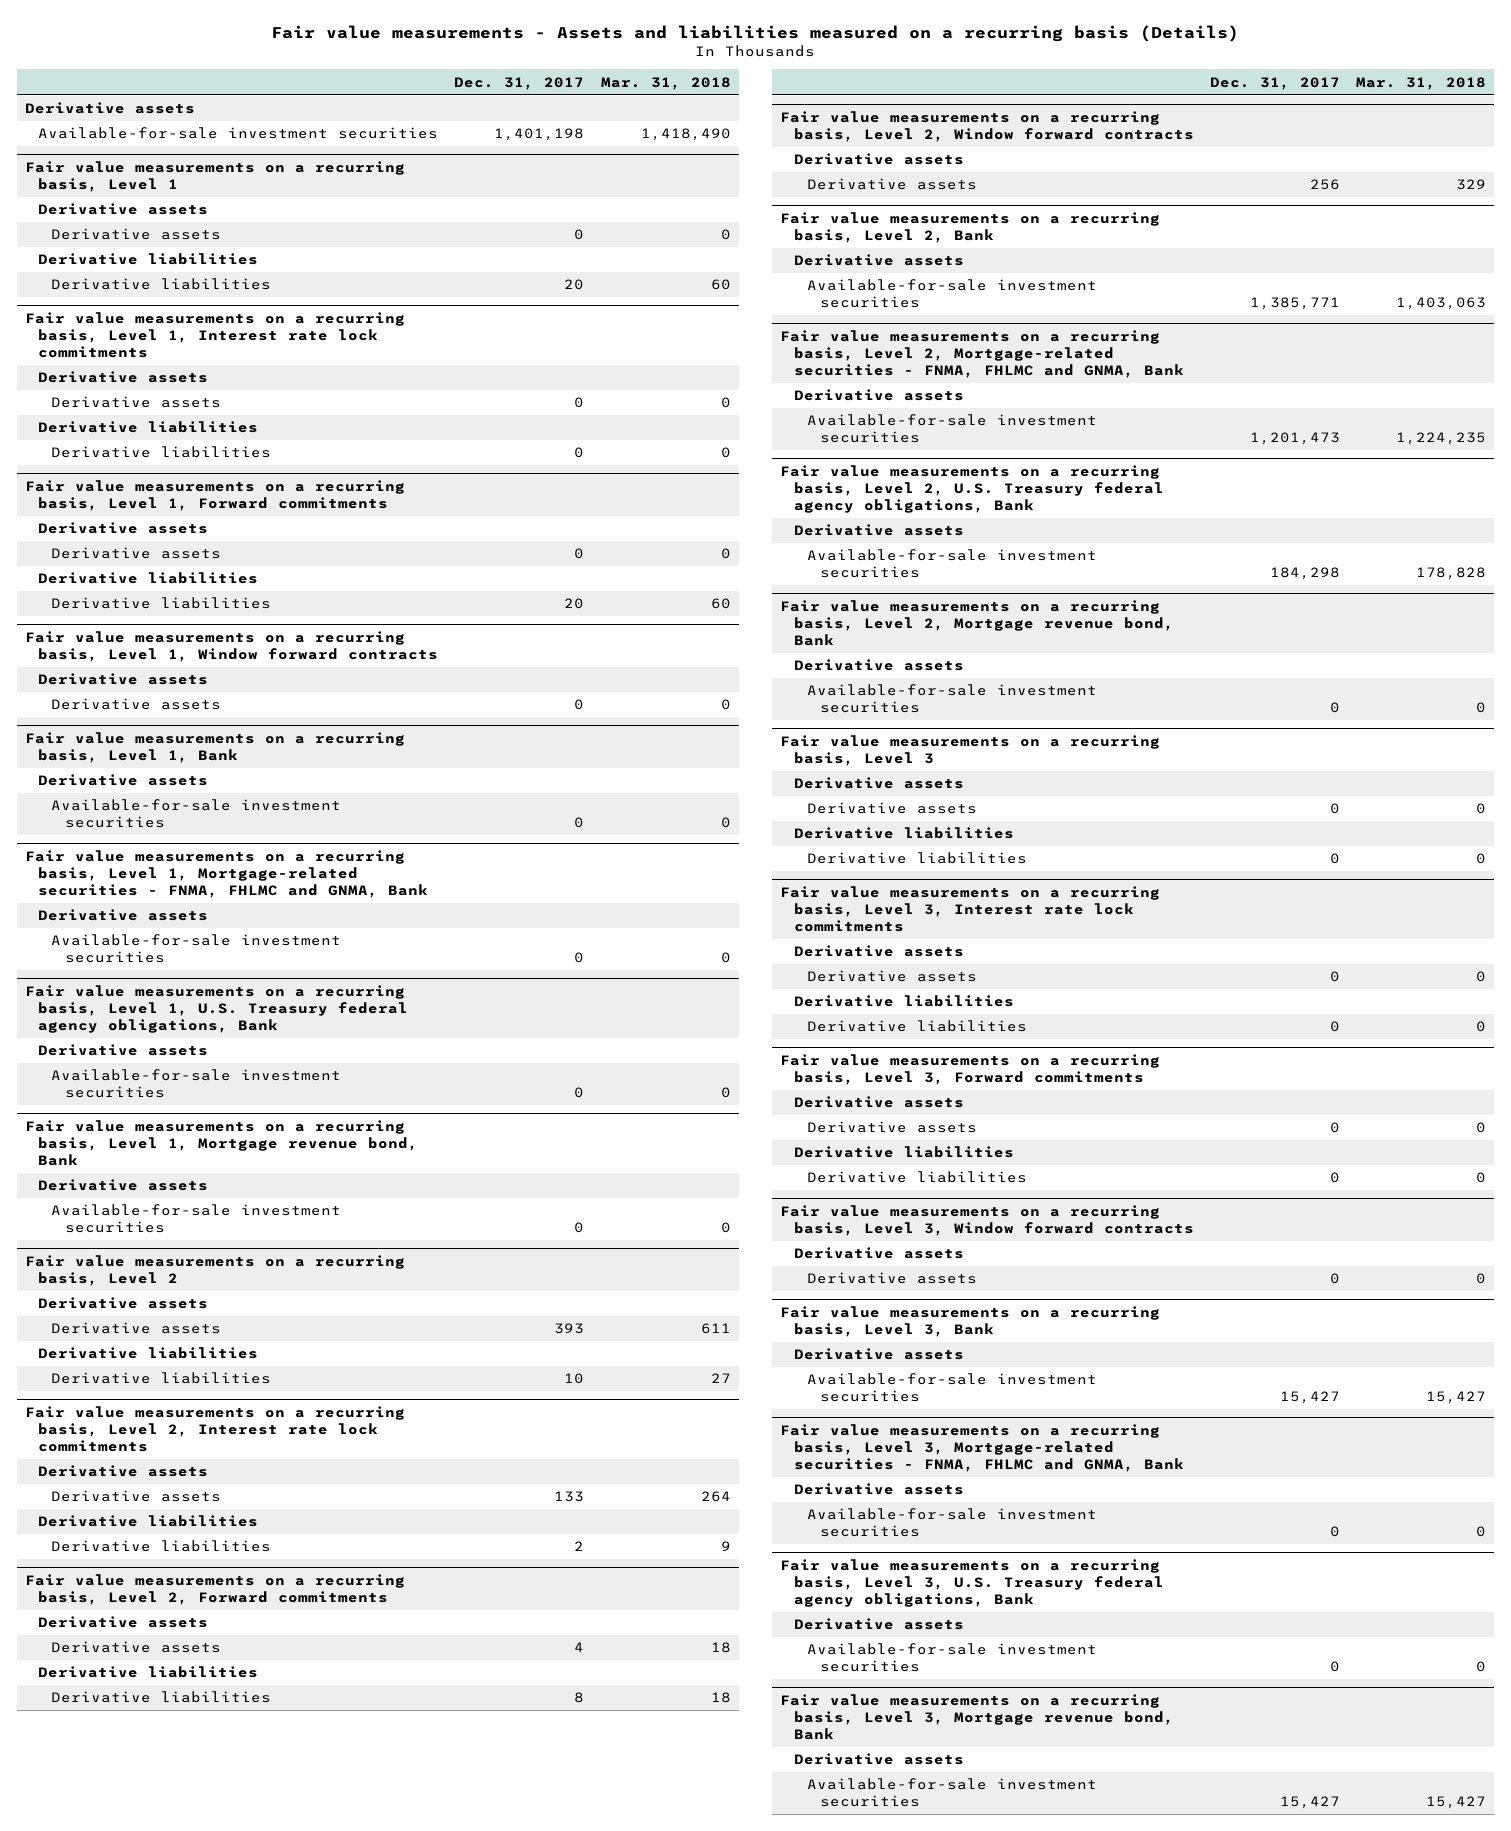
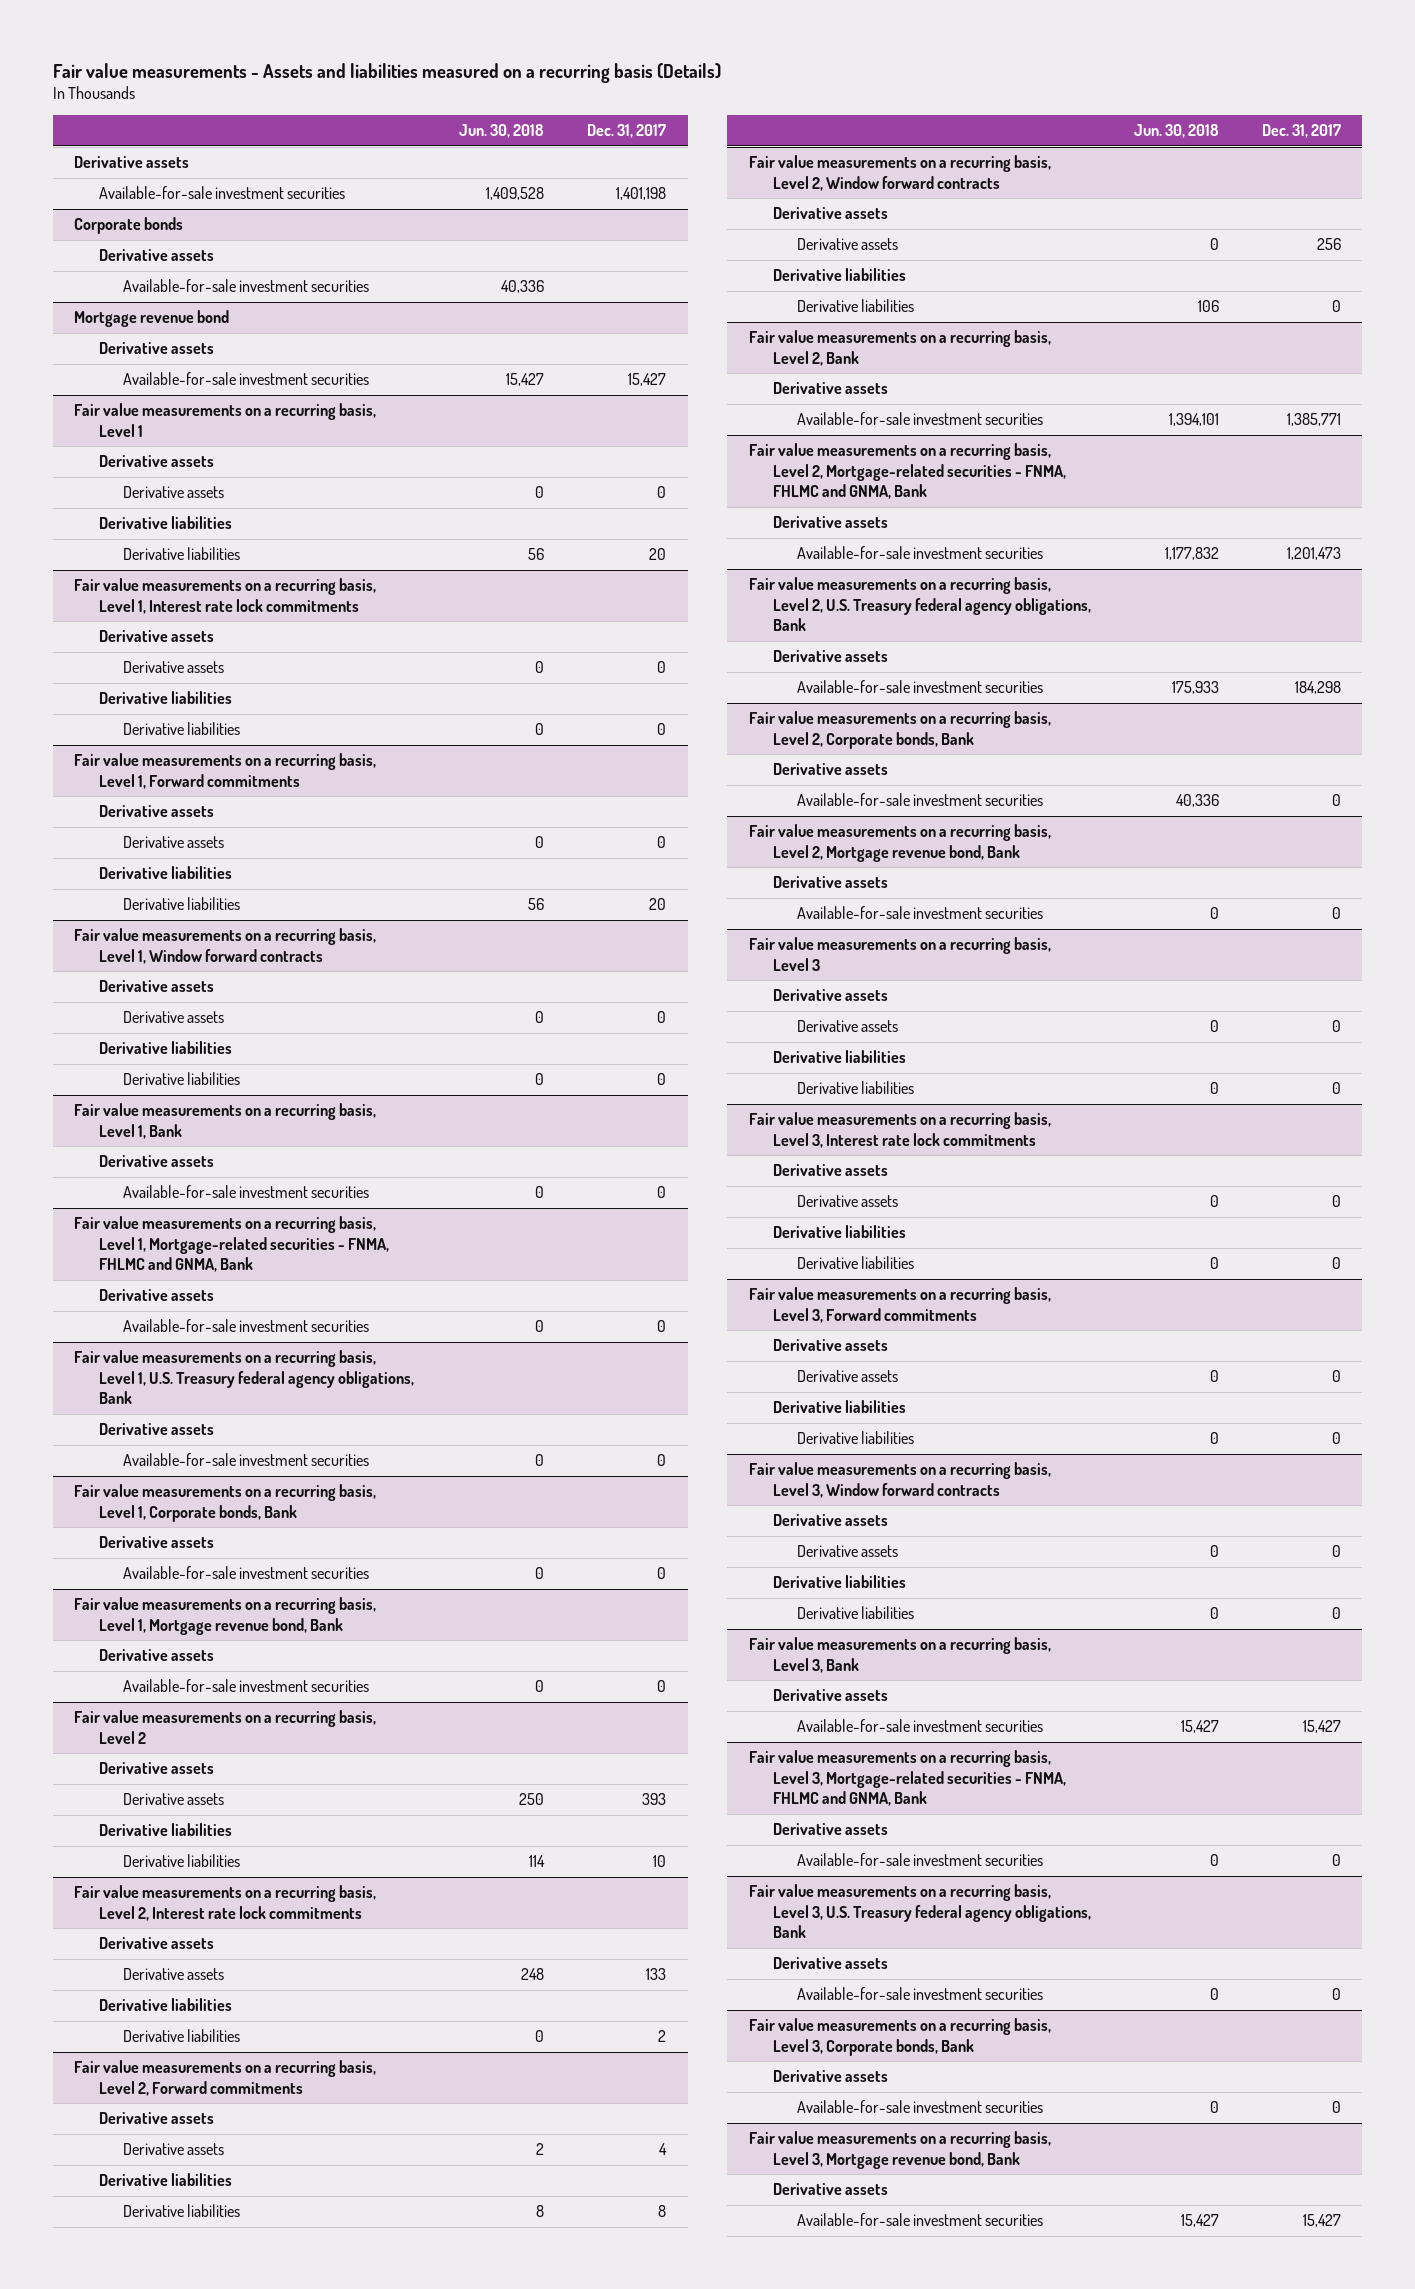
[600,76,731,90] Mar. 31, 2018 -> none
none -> [459,124,545,139] Jun. 30, 2018
none -> [74,217,184,235] Corporate bonds
none -> [98,249,214,262] Derivative assets
none -> [122,279,369,293] Available-for-sale investment securities
none -> [74,310,230,328] Mortgage revenue bond
none -> [98,342,214,355] Derivative assets
none -> [122,372,369,386] Available-for-sale investment securities
none -> [98,1041,232,1055] Derivative liabilities
none -> [122,1072,240,1086] Derivative liabilities
none -> [74,1484,377,1522] Fair value measurements on a recurring basis, Level 1, Corporate bonds, Bank
none -> [98,1536,214,1549] Derivative assets
none -> [122,1566,369,1580] Available-for-sale investment securities
none -> [773,268,907,282] Derivative liabilities
none -> [797,299,915,313] Derivative liabilities
none -> [748,711,1051,749] Fair value measurements on a recurring basis, Level 2, Corporate bonds, Bank
none -> [773,763,889,776] Derivative assets
none -> [797,793,1044,807] Available-for-sale investment securities
none -> [773,1575,907,1589] Derivative liabilities
none -> [797,1606,915,1620] Derivative liabilities
none -> [748,2018,1051,2056] Fair value measurements on a recurring basis, Level 3, Corporate bonds, Bank
none -> [773,2070,889,2083] Derivative assets
none -> [797,2100,1044,2114] Available-for-sale investment securities

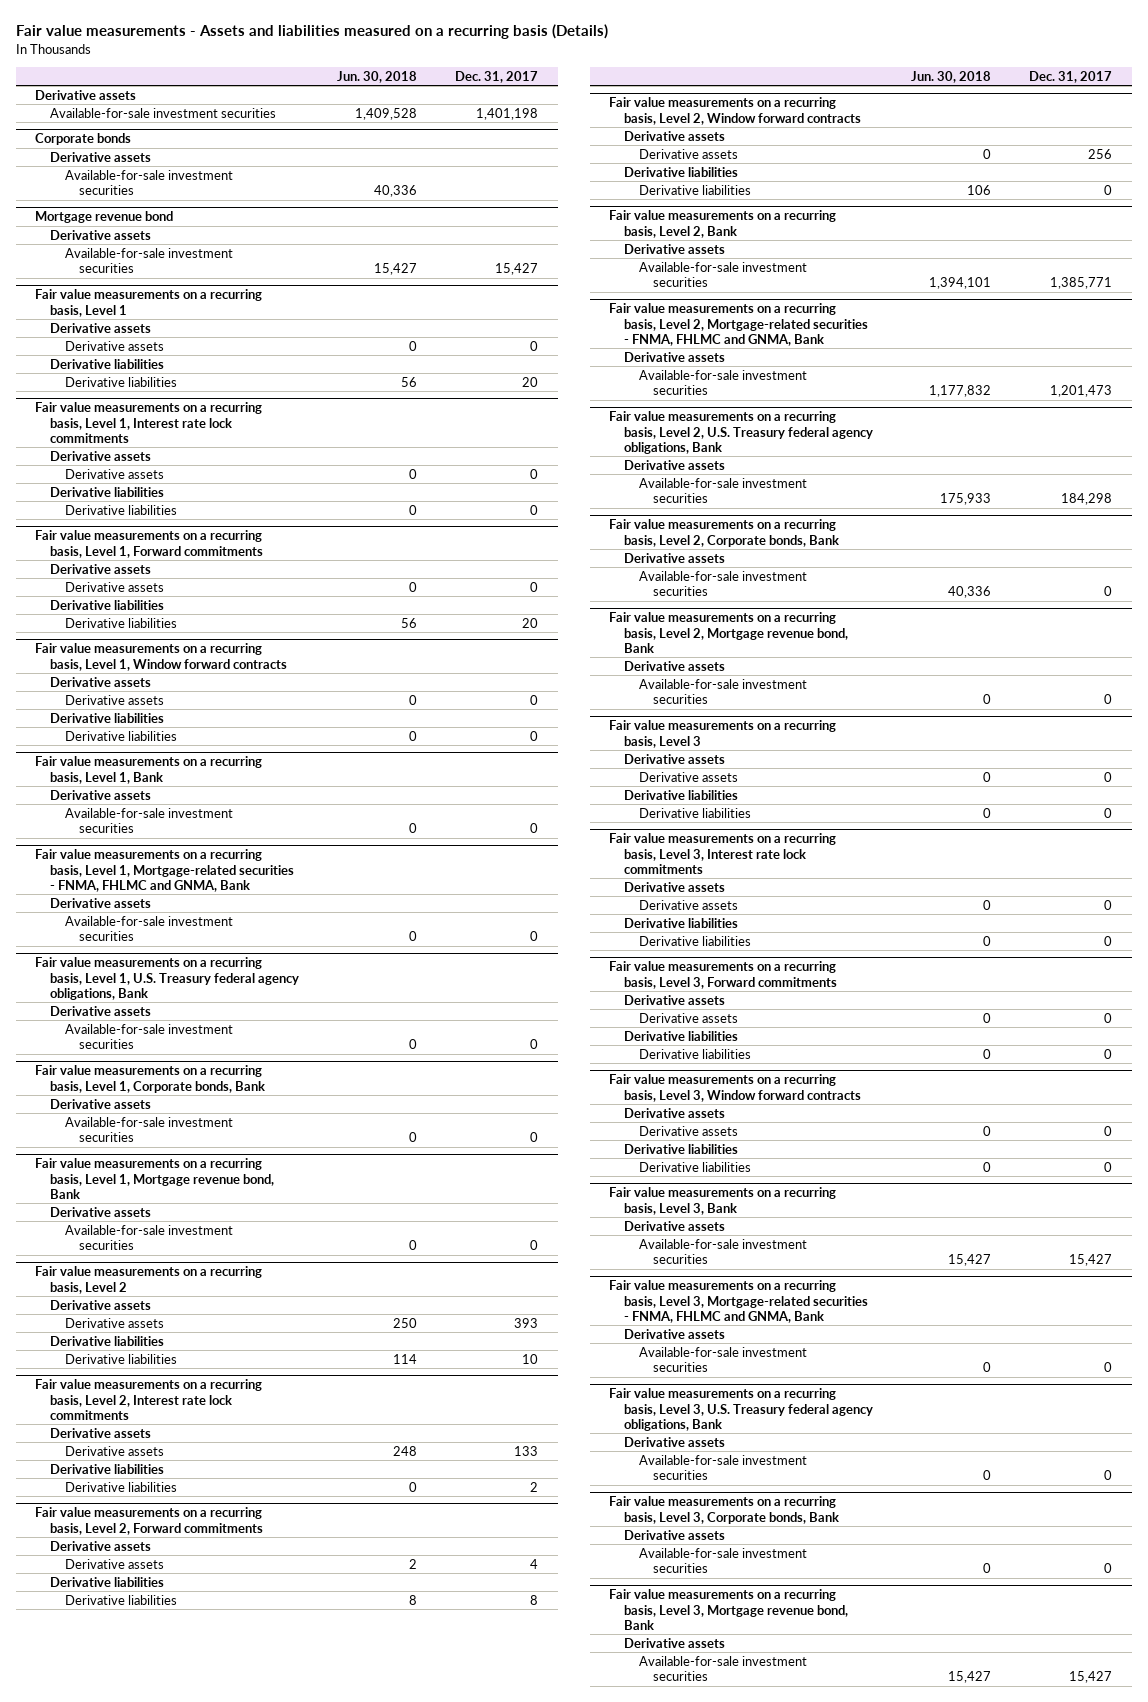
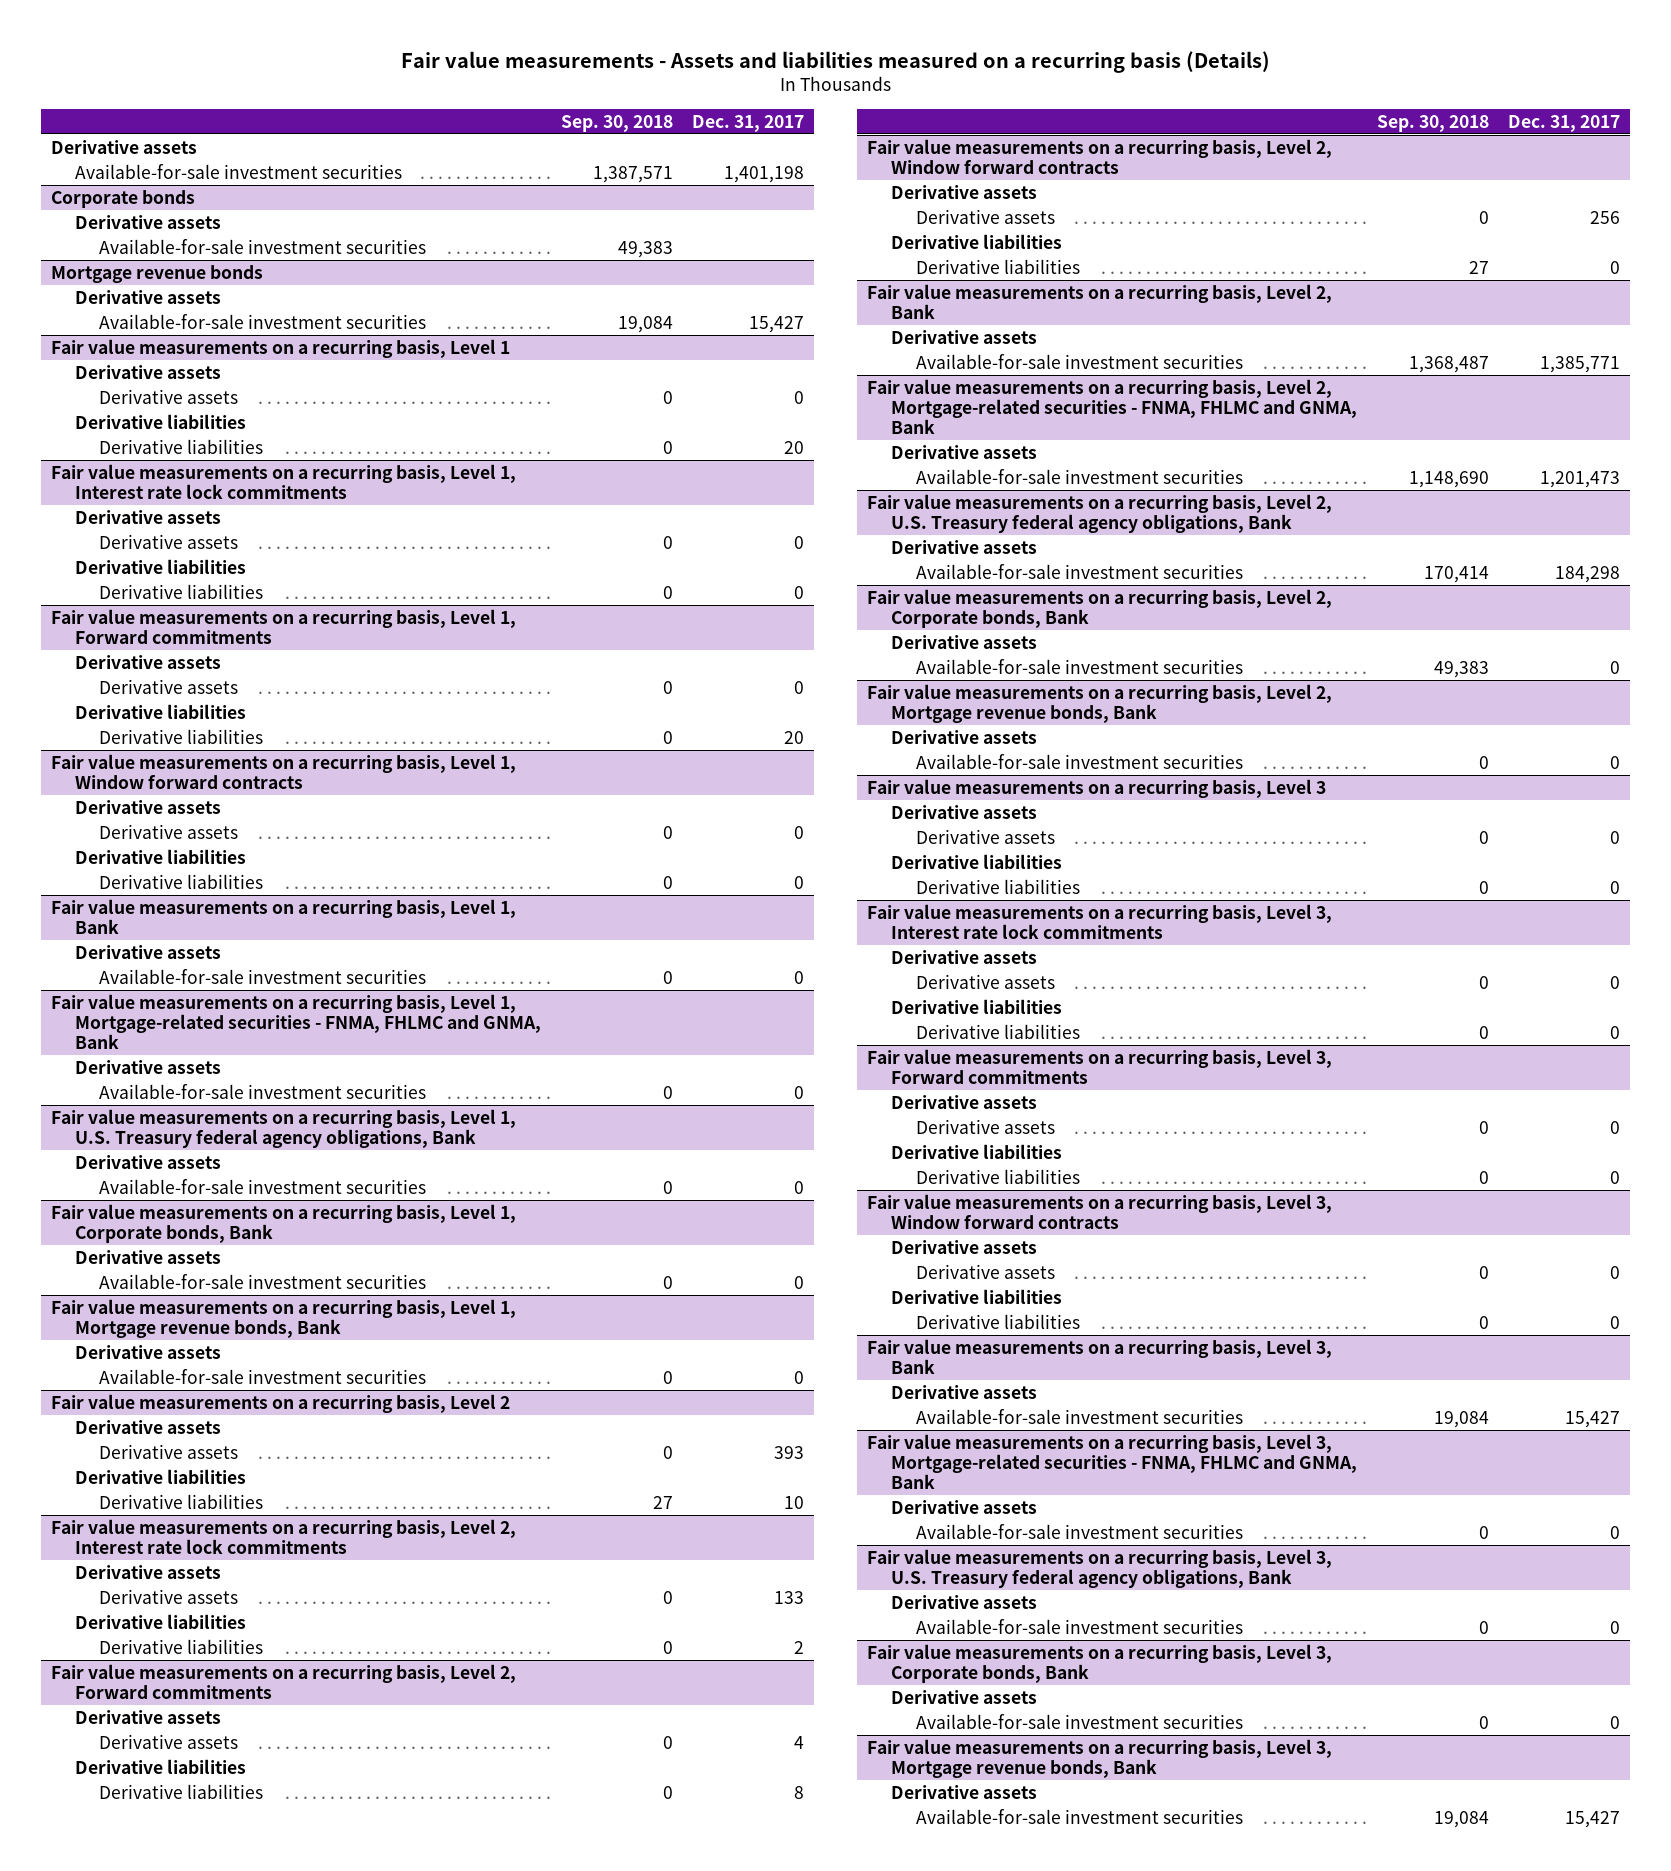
[337,70,418,83] Jun. 30, 2018 -> none
none -> [560,114,673,132] Sep. 30, 2018
[35,211,174,224] Mortgage revenue bond -> [50,264,263,283] Mortgage revenue bonds
[35,1158,275,1199] Fair value measurements on a recurring basis, Level 1, Mortgage revenue bond, Bank -> [50,1298,516,1338] Fair value measurements on a recurring basis, Level 1, Mortgage revenue bonds, Bank
[609,612,849,653] Fair value measurements on a recurring basis, Level 2, Mortgage revenue bond, Bank -> [867,683,1333,723] Fair value measurements on a recurring basis, Level 2, Mortgage revenue bonds, Bank
[609,1589,849,1630] Fair value measurements on a recurring basis, Level 3, Mortgage revenue bond, Bank -> [867,1738,1333,1778] Fair value measurements on a recurring basis, Level 3, Mortgage revenue bonds, Bank

